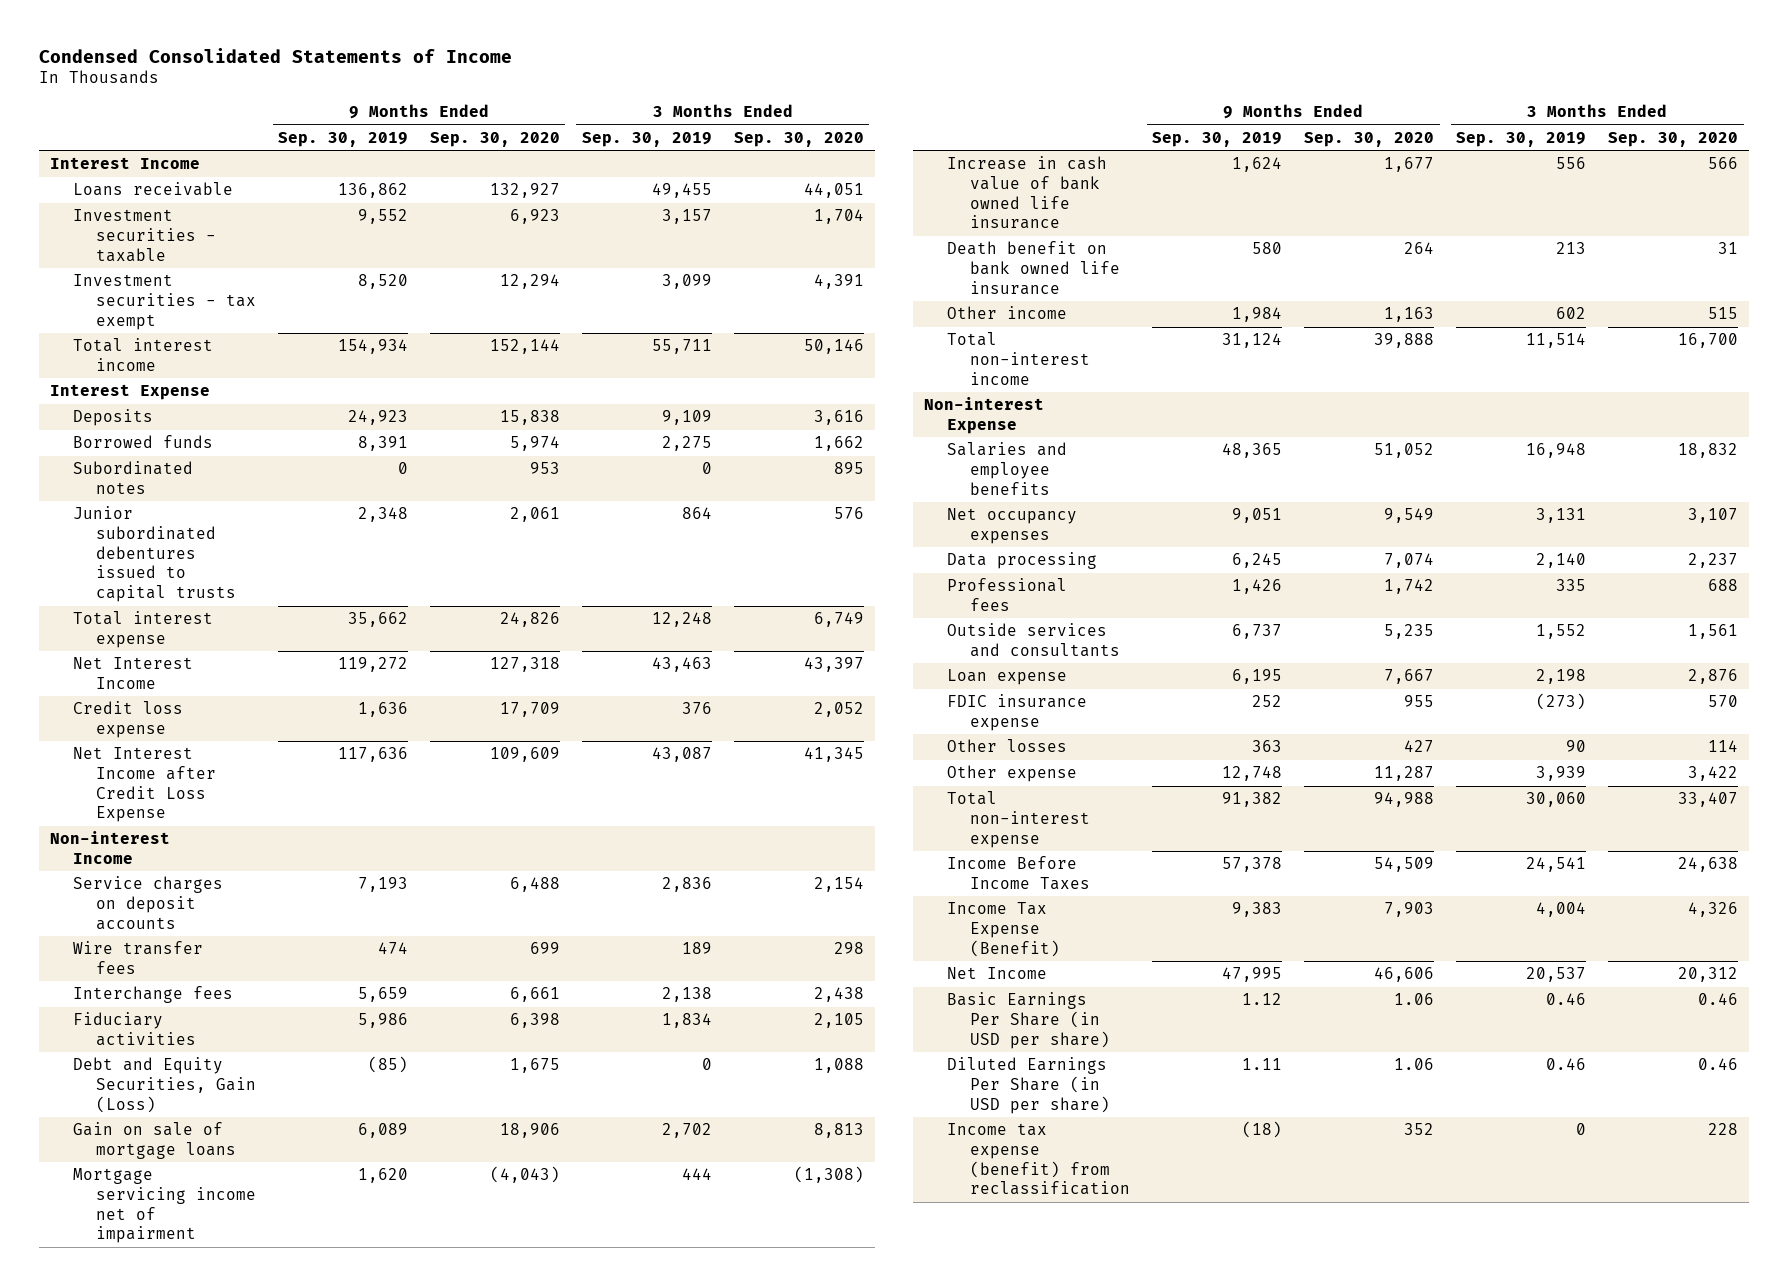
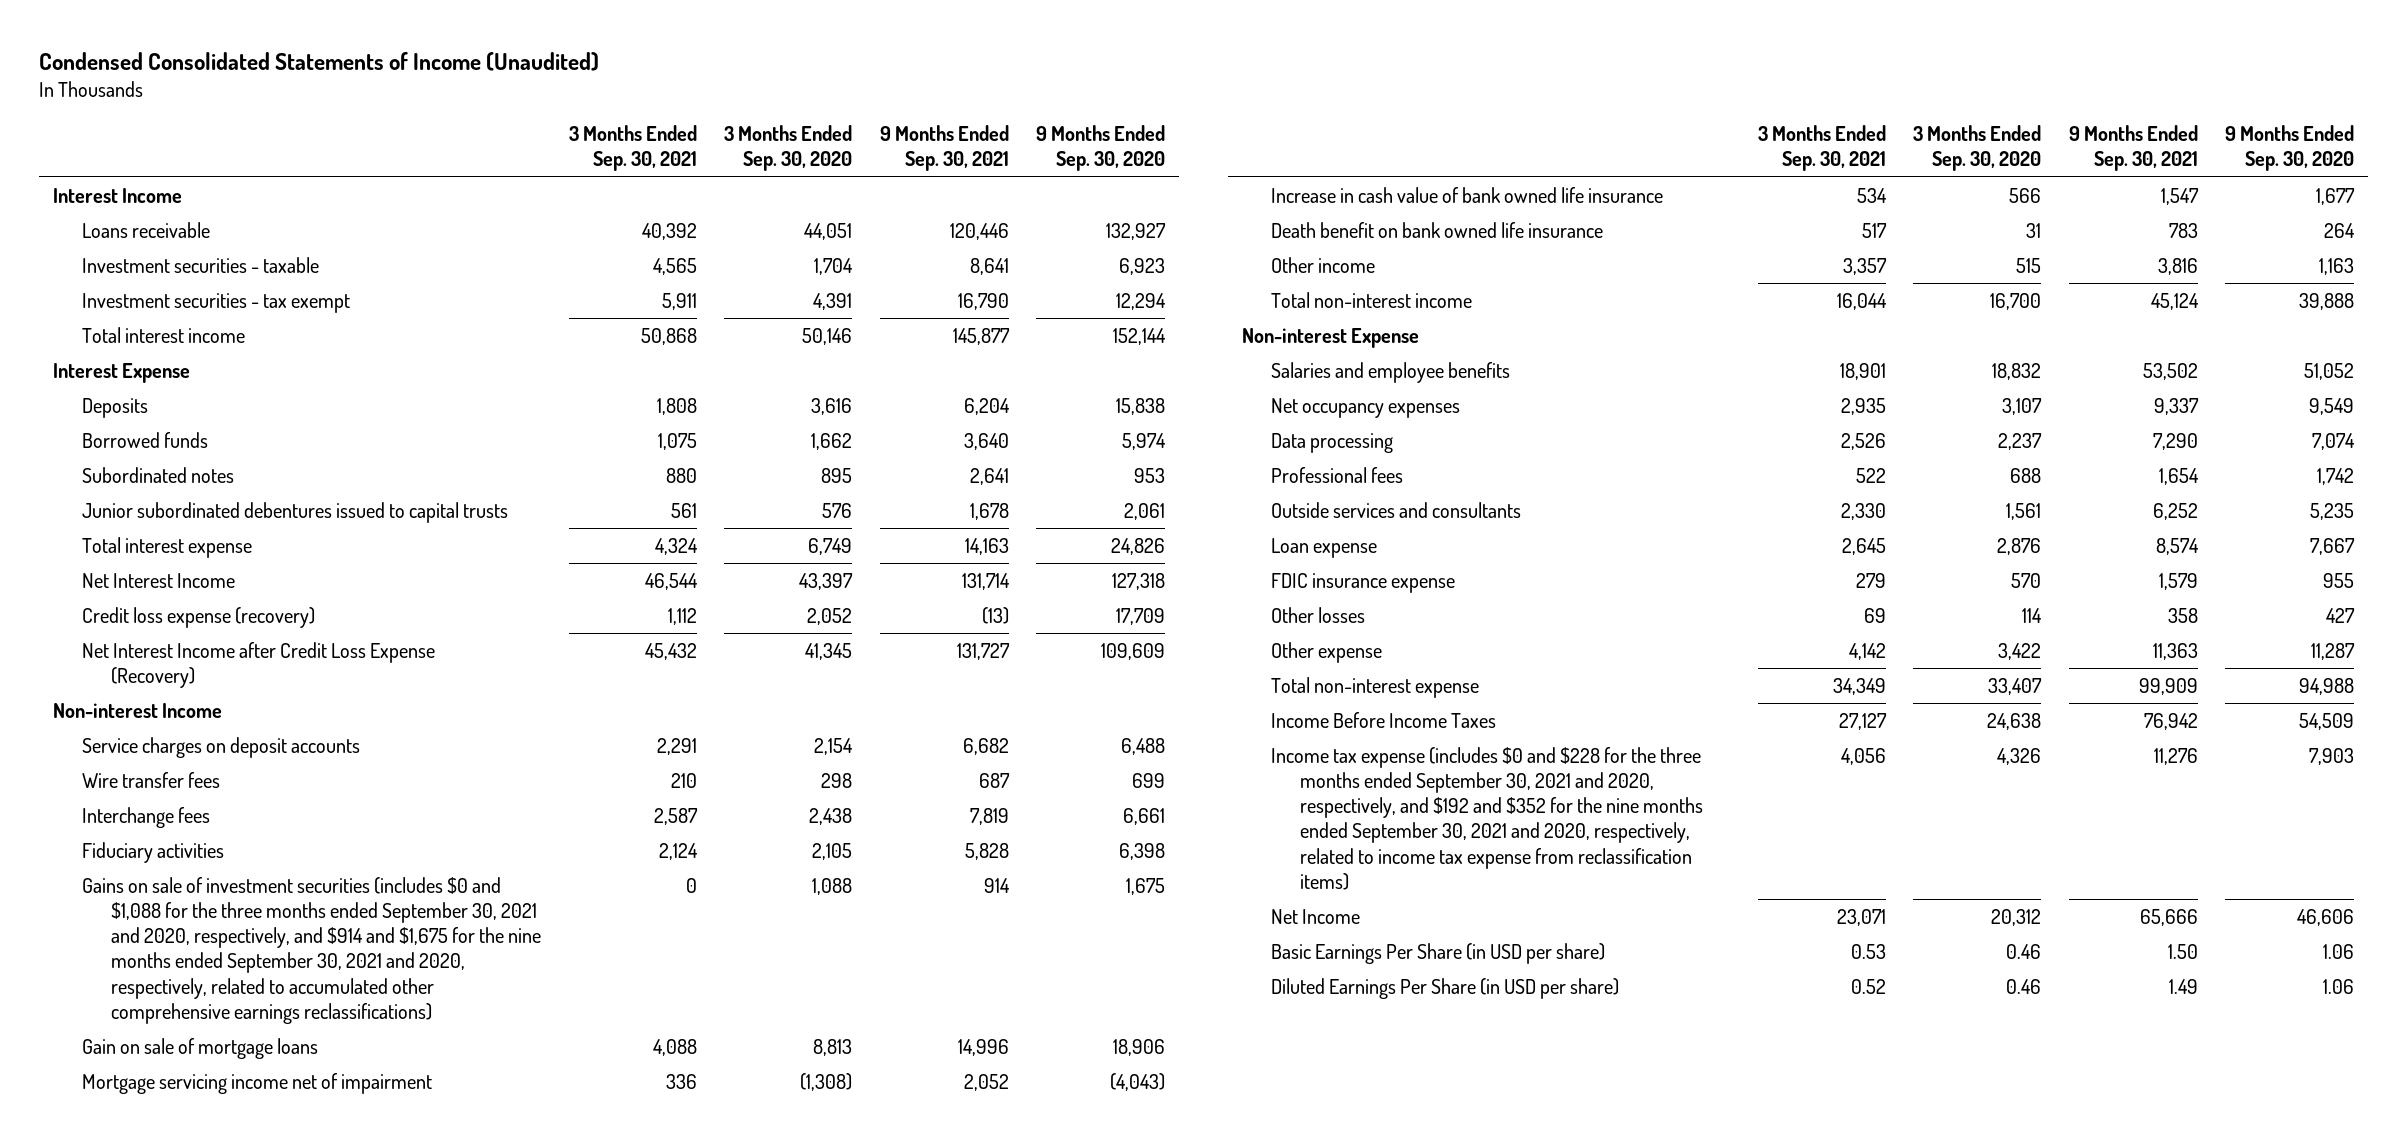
[38,47,512,63] Condensed Consolidated Statements of Income -> [39,51,600,71] Condensed Consolidated Statements of Income (Unaudited)
[278,131,409,147] Sep. 30, 2019 -> none
[581,131,712,147] Sep. 30, 2019 -> none
none -> [568,125,697,172] 3 Months Ended Sep. 30, 2021
none -> [879,125,1009,172] 9 Months Ended Sep. 30, 2021
[72,701,183,738] Credit loss expense -> [81,606,315,628] Credit loss expense (recovery)
[72,747,217,823] Net Interest Income after Credit Loss Expense -> [81,641,435,689] Net Interest Income after Credit Loss Expense (Recovery)
[72,1057,257,1113] Debt and Equity Securities, Gain (Loss) -> [81,876,542,1024] Gains on sale of investment securities (includes $0 and $1,088 for the three months ended September 30, 2021 and 2020, respectively, and $914 and $1,675 for the nine months ended September 30, 2021 and 2020, respectively, related to accumulated other comprehensive earnings reclassifications)
[947,902,1061,957] Income Tax Expense (Benefit) -> [1271,746,1704,890] Income tax expense (includes $0 and $228 for the three months ended September 30, 2021 and 2020, respectively, and $192 and $352 for the nine months ended September 30, 2021 and 2020, respectively, related to income tax expense from reclassification items)
[947,1123,1131,1196] Income tax expense (benefit) from reclassification -> none

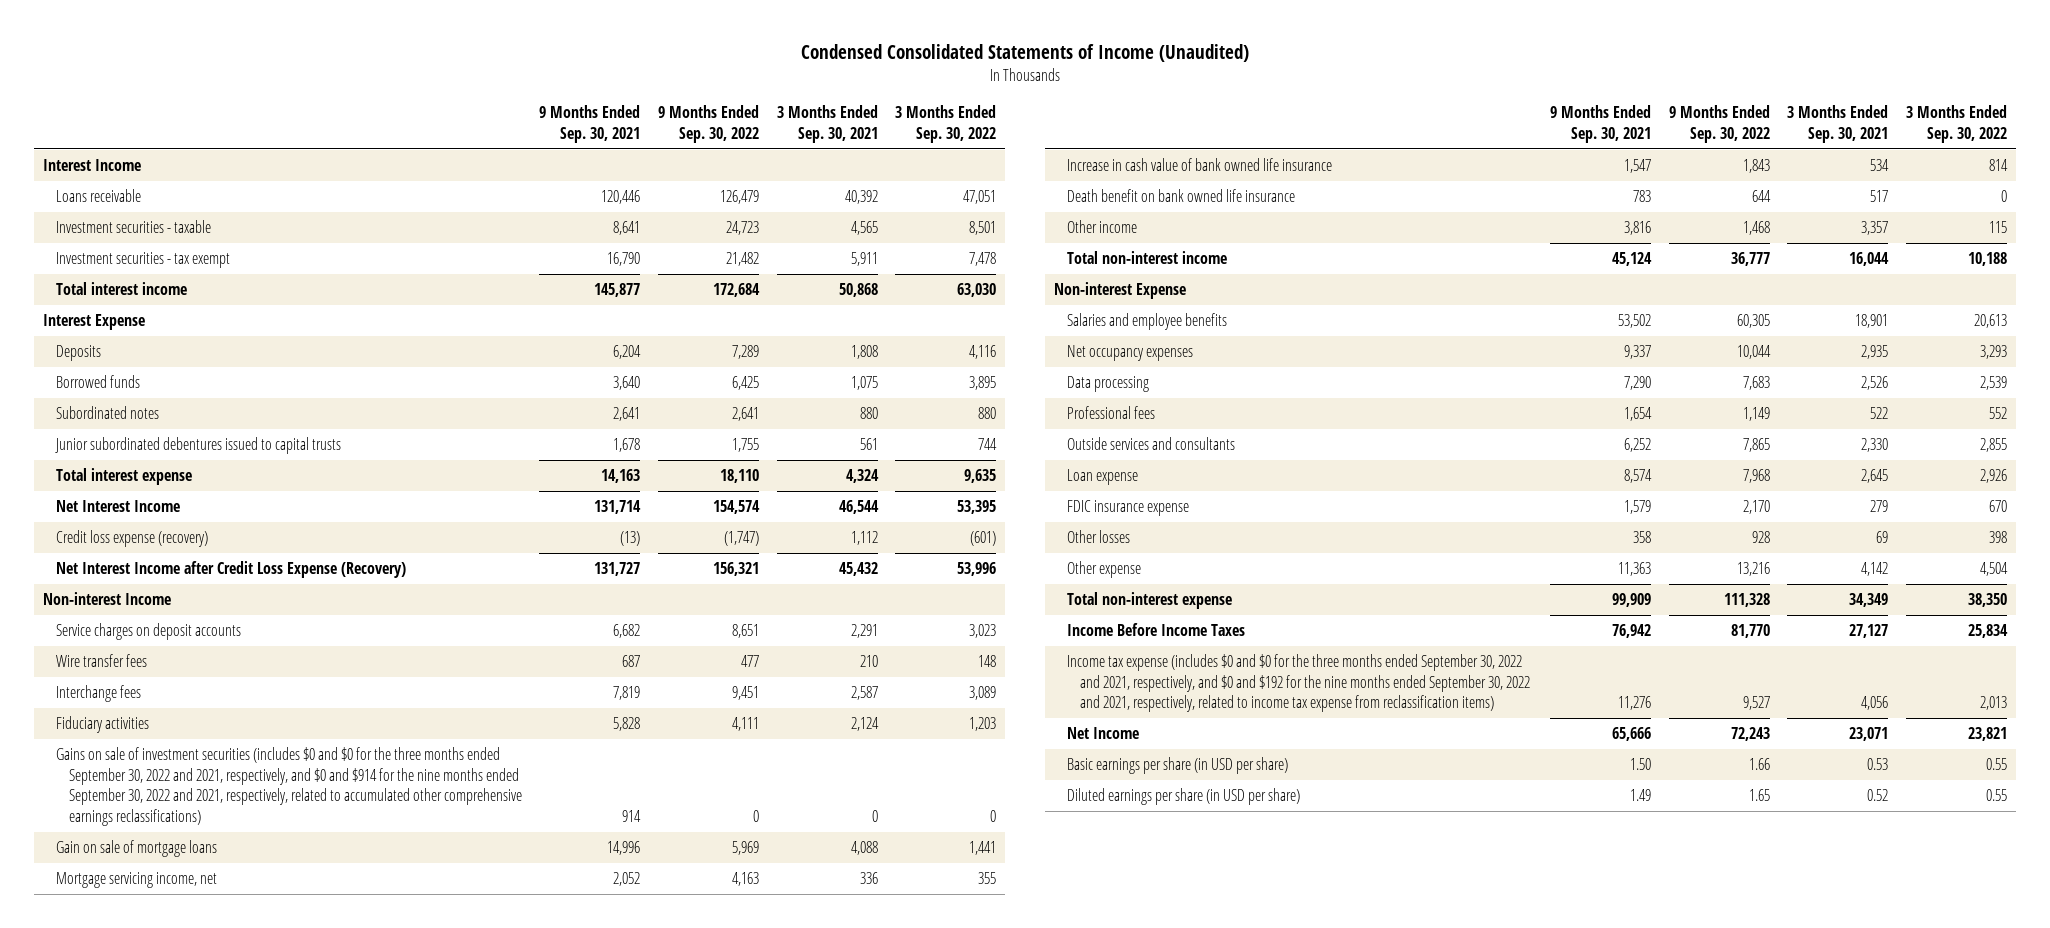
[724,125,853,172] 3 Months Ended Sep. 30, 2020 -> none
[1035,125,1165,172] 9 Months Ended Sep. 30, 2020 -> none
none -> [658,105,760,143] 9 Months Ended Sep. 30, 2022
none -> [895,105,997,143] 3 Months Ended Sep. 30, 2022
[81,876,542,1024] Gains on sale of investment securities (includes $0 and $1,088 for the three months ended September 30, 2021 and 2020, respectively, and $914 and $1,675 for the nine months ended September 30, 2021 and 2020, respectively, related to accumulated other comprehensive earnings reclassifications) -> [56,747,522,826] Gains on sale of investment securities (includes $0 and $0 for the three months ended September 30, 2022 and 2021, respectively, and $0 and $914 for the nine months ended September 30, 2022 and 2021, respectively, related to accumulated other comprehensive earnings reclassifications)
[81,1072,432,1094] Mortgage servicing income net of impairment -> [56,872,218,889] Mortgage servicing income, net
[1271,746,1704,890] Income tax expense (includes $0 and $228 for the three months ended September 30, 2021 and 2020, respectively, and $192 and $352 for the nine months ended September 30, 2021 and 2020, respectively, related to income tax expense from reclassification items) -> [1066,654,1530,713] Income tax expense (includes $0 and $0 for the three months ended September 30, 2022 and 2021, respectively, and $0 and $192 for the nine months ended September 30, 2022 and 2021, respectively, related to income tax expense from reclassification items)
[1271,942,1606,964] Basic Earnings Per Share (in USD per share) -> [1066,757,1288,775] Basic earnings per share (in USD per share)
[1271,977,1620,999] Diluted Earnings Per Share (in USD per share) -> [1066,788,1300,806] Diluted earnings per share (in USD per share)

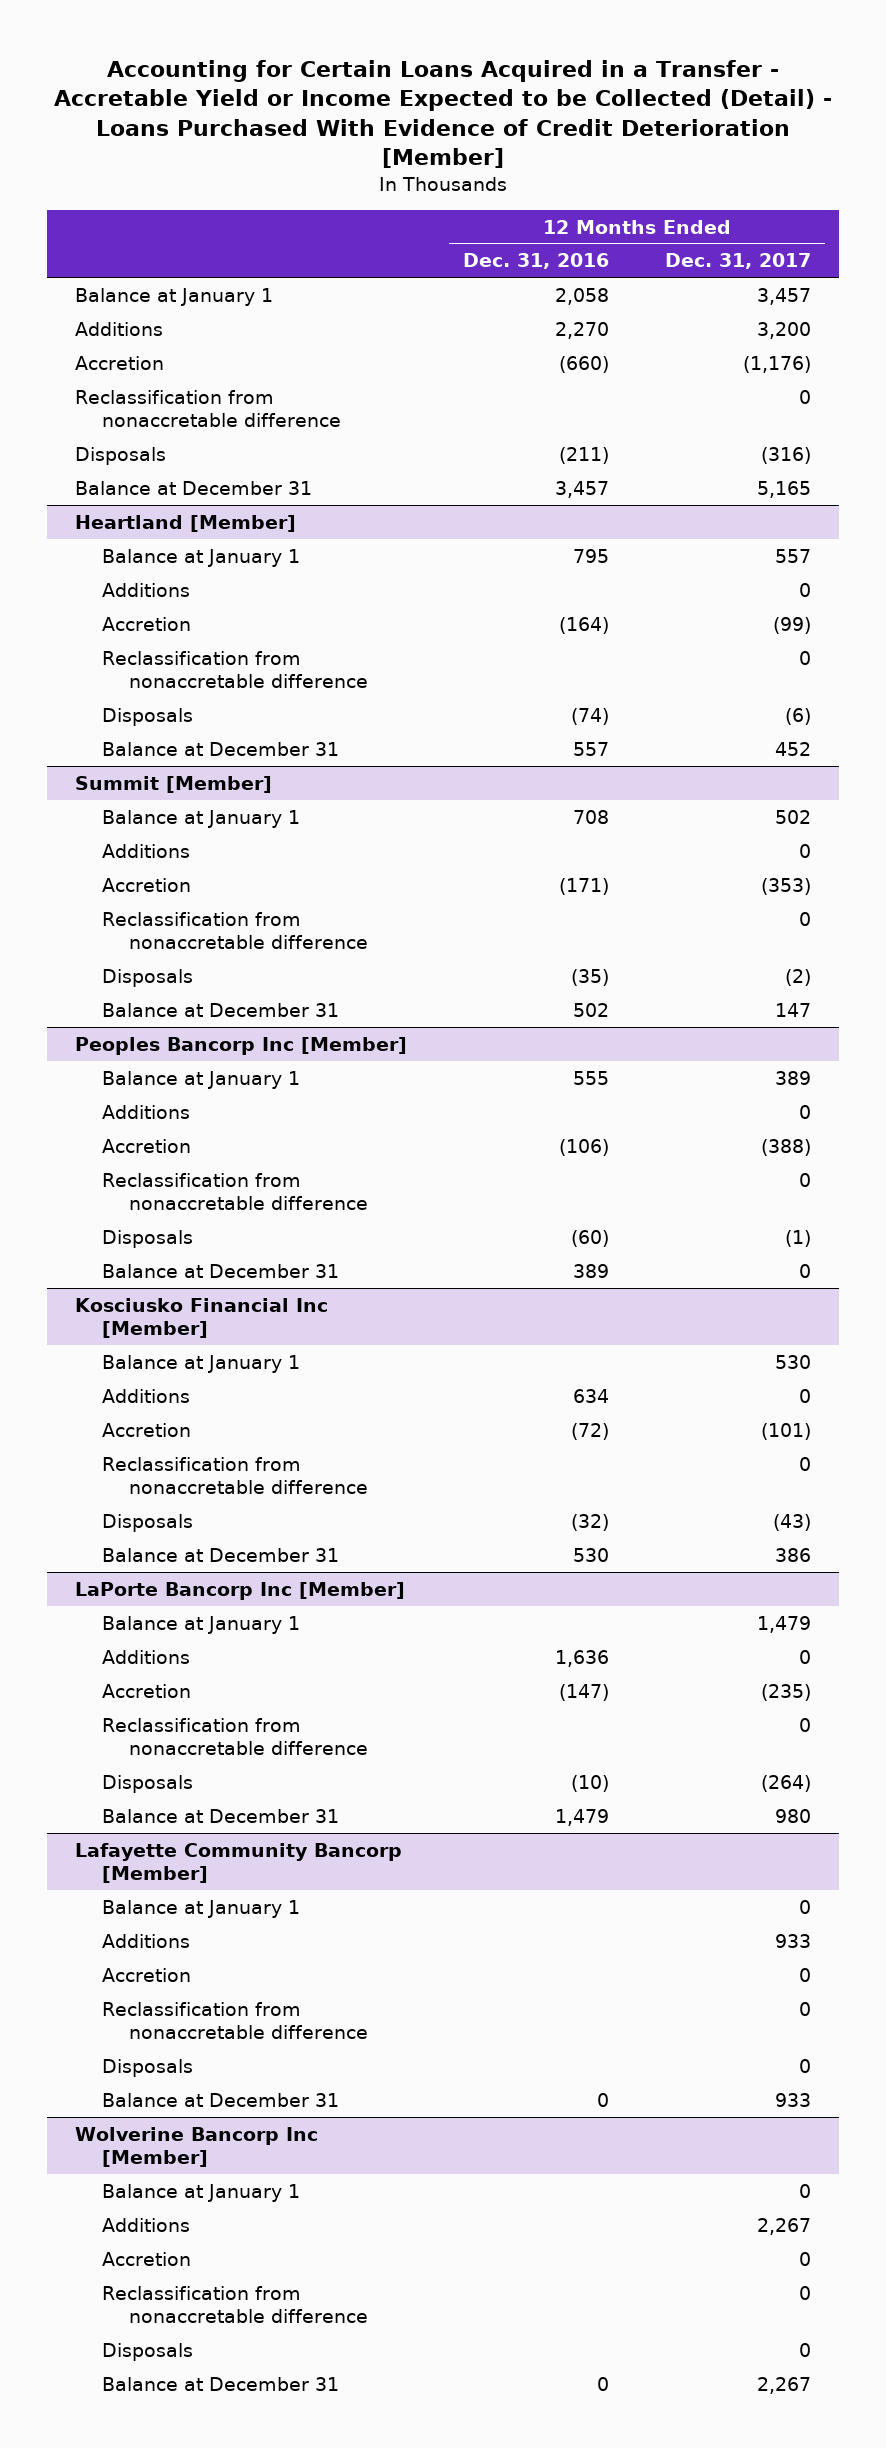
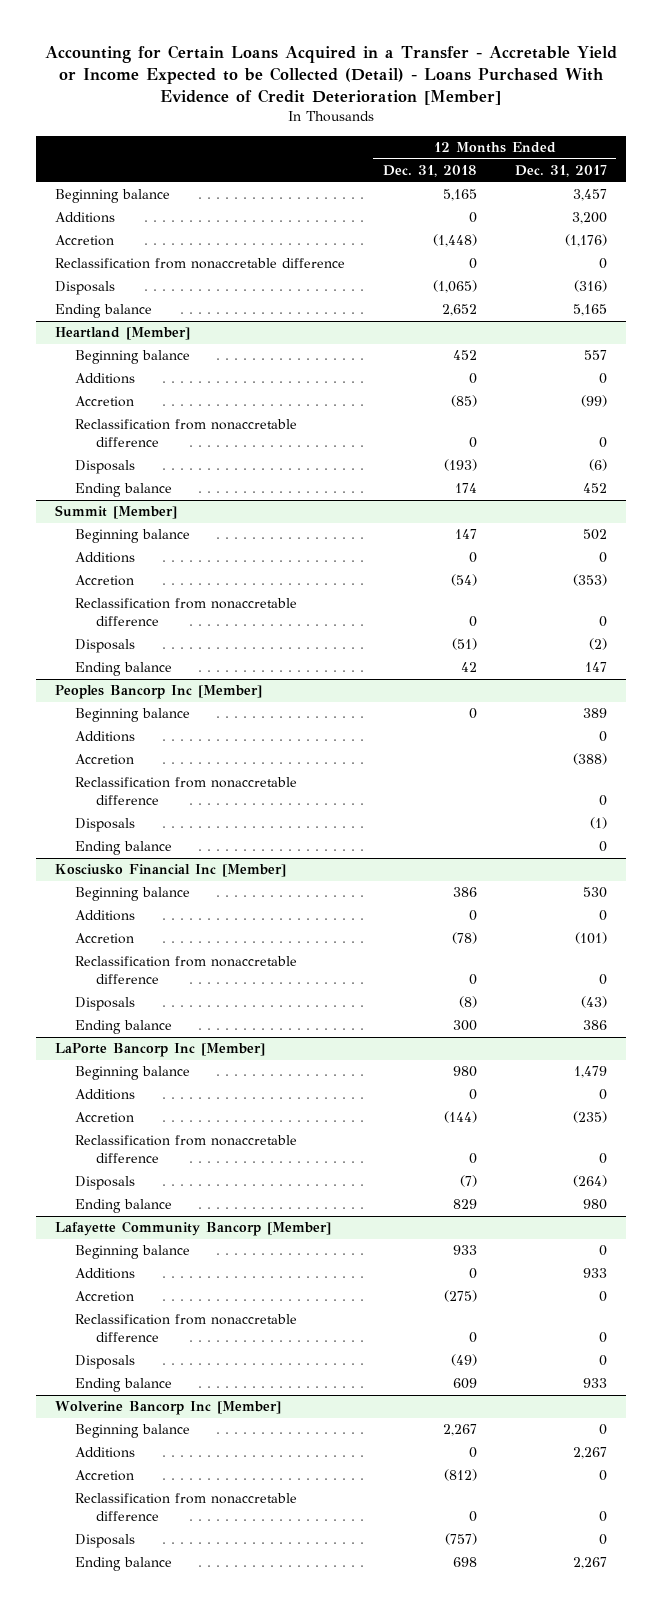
[462,253,609,270] Dec. 31, 2016 -> none
none -> [382,165,477,178] Dec. 31, 2018
[75,287,274,306] Balance at January 1 -> [54,189,170,204] Beginning balance
[75,480,313,495] Balance at December 31 -> [54,304,152,319] Ending balance
[102,548,301,567] Balance at January 1 -> [75,350,191,365] Beginning balance
[102,741,340,756] Balance at December 31 -> [75,483,173,498] Ending balance
[102,809,301,828] Balance at January 1 -> [75,529,191,544] Beginning balance
[102,1002,340,1017] Balance at December 31 -> [75,662,173,677] Ending balance
[102,1070,301,1089] Balance at January 1 -> [75,708,191,723] Beginning balance
[102,1263,340,1278] Balance at December 31 -> [75,841,173,856] Ending balance
[102,1354,301,1373] Balance at January 1 -> [75,887,191,902] Beginning balance
[102,1547,340,1562] Balance at December 31 -> [75,1020,173,1035] Ending balance
[102,1615,301,1634] Balance at January 1 -> [75,1066,191,1081] Beginning balance
[102,1808,340,1823] Balance at December 31 -> [75,1199,173,1214] Ending balance
[102,1899,301,1918] Balance at January 1 -> [75,1245,191,1260] Beginning balance
[102,2092,340,2107] Balance at December 31 -> [75,1378,173,1393] Ending balance
[102,2183,301,2202] Balance at January 1 -> [75,1424,191,1439] Beginning balance
[102,2376,340,2391] Balance at December 31 -> [75,1557,173,1572] Ending balance

